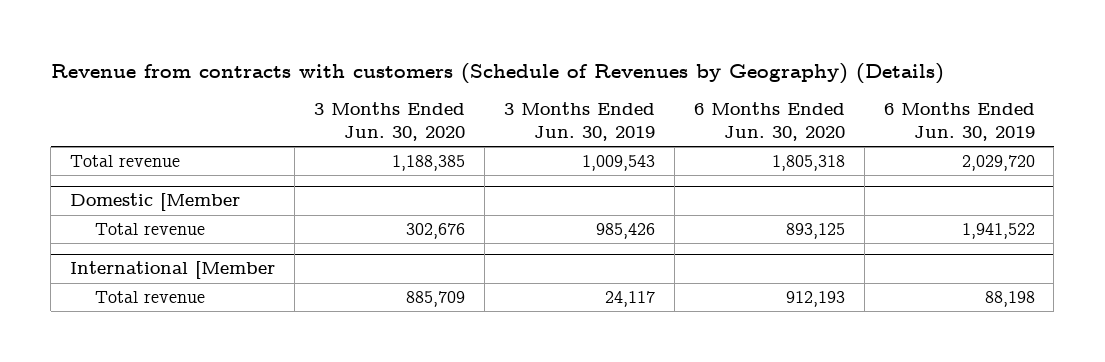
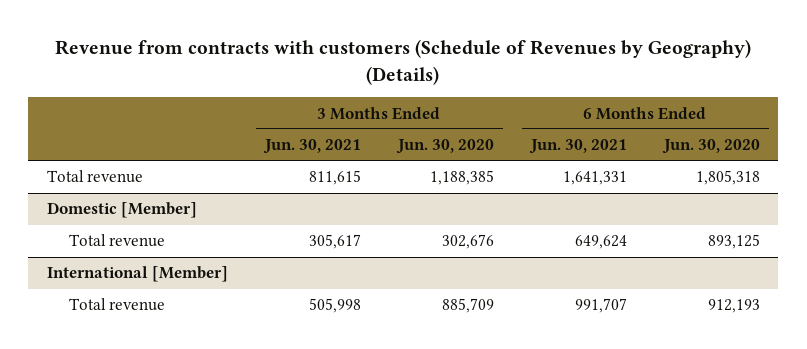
[503,102,655,142] 3 Months Ended Jun. 30, 2019 -> none
[883,102,1035,142] 6 Months Ended Jun. 30, 2019 -> none
none -> [262,139,361,155] Jun. 30, 2021
none -> [528,139,627,155] Jun. 30, 2021
[70,193,241,212] Domestic [Member -> [46,202,197,219] Domestic [Member]
[70,261,276,280] International [Member -> [46,266,228,283] International [Member]

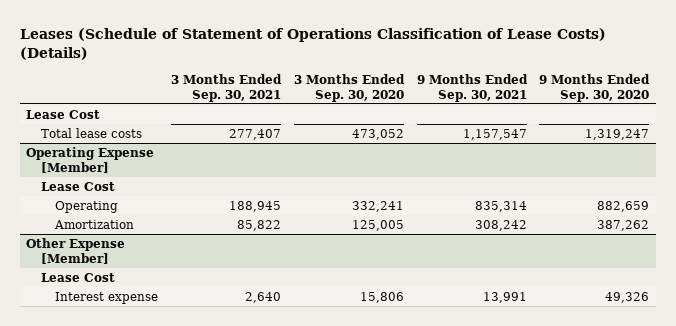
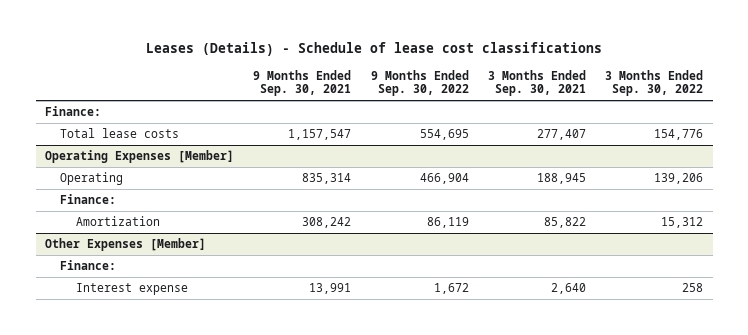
[19,27,606,60] Leases (Schedule of Statement of Operations Classification of Lease Costs) (Details) -> [146,42,603,57] Leases (Details) - Schedule of lease cost classifications
[293,73,405,102] 3 Months Ended Sep. 30, 2020 -> none
[539,73,651,102] 9 Months Ended Sep. 30, 2020 -> none
none -> [370,69,469,97] 9 Months Ended Sep. 30, 2022
none -> [605,69,704,97] 3 Months Ended Sep. 30, 2022
[26,109,101,119] Lease Cost -> none
none -> [45,106,102,117] Finance:
[40,181,115,191] Lease Cost -> none
[26,146,155,174] Operating Expense [Member] -> [45,150,235,164] Operating Expenses [Member]
none -> [60,194,117,205] Finance:
[40,272,115,282] Lease Cost -> none
[26,237,126,265] Other Expense [Member] -> [45,238,207,252] Other Expenses [Member]
none -> [60,260,117,271] Finance:

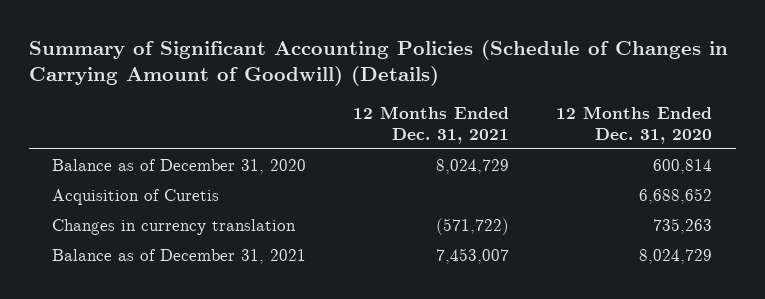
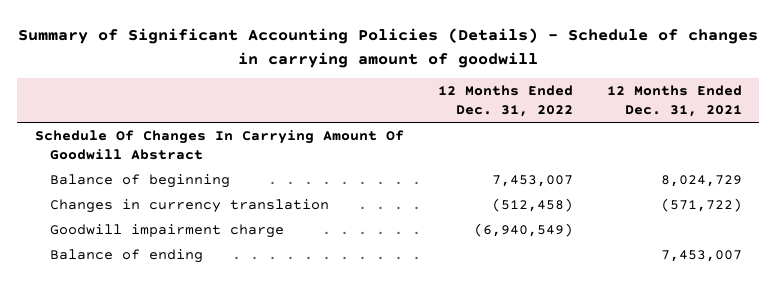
[28,39,728,87] Summary of Significant Accounting Policies (Schedule of Changes in Carrying Amount of Goodwill) (Details) -> [18,28,759,68] Summary of Significant Accounting Policies (Details) - Schedule of changes in carrying amount of goodwill
[556,105,713,144] 12 Months Ended Dec. 31, 2020 -> none
none -> [437,85,573,118] 12 Months Ended Dec. 31, 2022
[52,188,220,205] Acquisition of Curetis -> none
none -> [34,129,404,161] Schedule Of Changes In Carrying Amount Of Goodwill Abstract
[52,158,307,174] Balance as of December 31, 2020 -> [49,173,230,188] Balance of beginning
none -> [49,223,284,238] Goodwill impairment charge
[52,248,307,264] Balance as of December 31, 2021 -> [49,248,203,263] Balance of ending

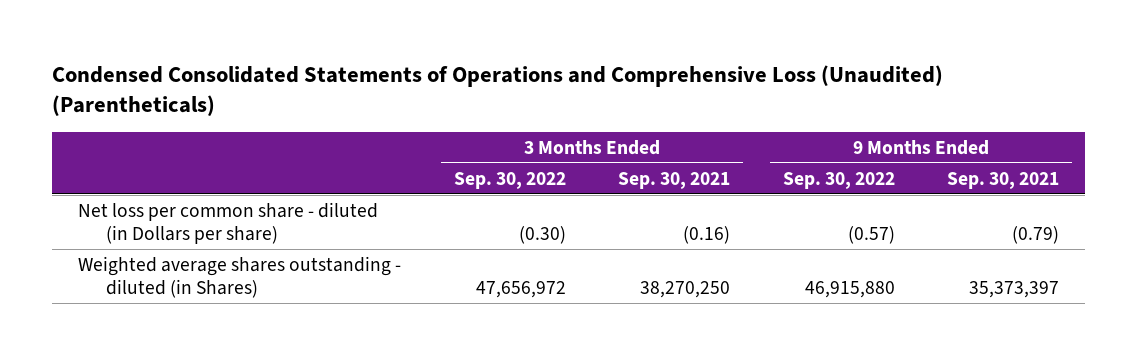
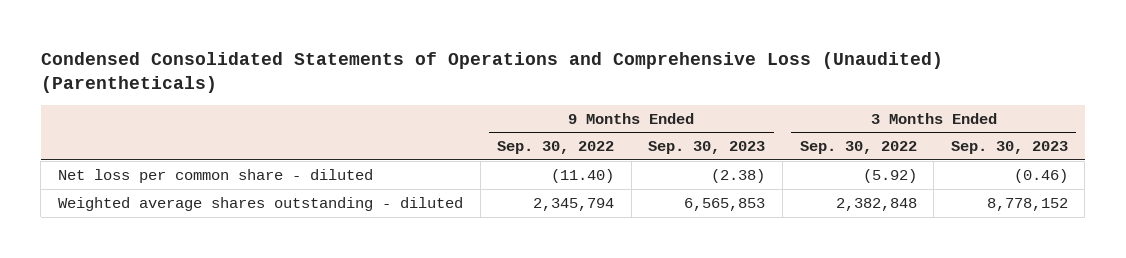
[618,171,731,189] Sep. 30, 2021 -> none
[947,171,1060,189] Sep. 30, 2021 -> none
none -> [648,141,766,155] Sep. 30, 2023
none -> [950,141,1068,155] Sep. 30, 2023
[78,201,379,244] Net loss per common share - diluted (in Dollars per share) -> [58,168,374,183] Net loss per common share - diluted
[518,225,566,244] (0.30) -> [862,168,917,183] (5.92)
[847,225,895,244] (0.57) -> [551,168,615,183] (11.40)
[78,255,402,298] Weighted average shares outstanding - diluted (in Shares) -> [58,196,464,211] Weighted average shares outstanding - diluted
[475,280,566,298] 47,656,972 -> [835,197,917,211] 2,382,848
[804,280,895,298] 46,915,880 -> [533,197,615,211] 2,345,794

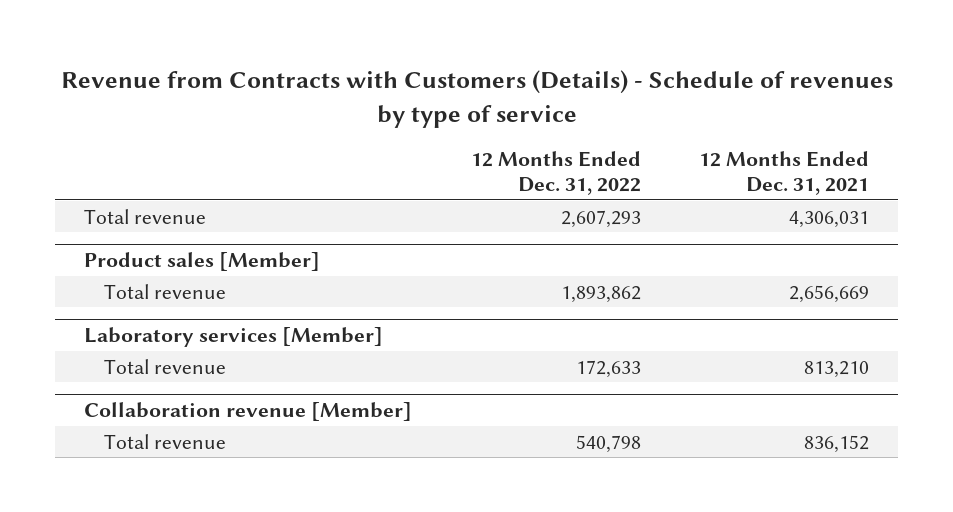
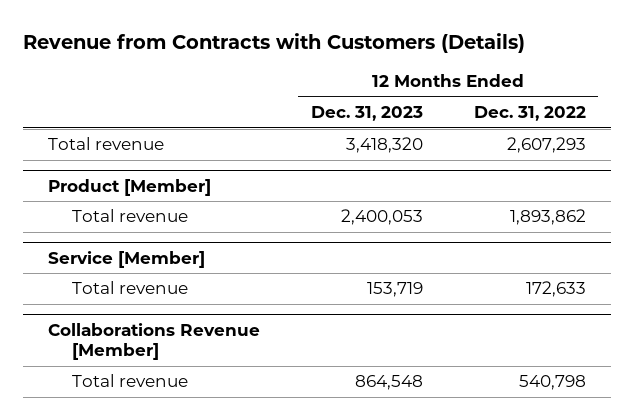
[60,70,893,128] Revenue from Contracts with Customers (Details) - Schedule of revenues by type of service -> [22,32,525,53] Revenue from Contracts with Customers (Details)
[698,151,869,196] 12 Months Ended Dec. 31, 2021 -> none
none -> [310,106,423,122] Dec. 31, 2023
[84,252,321,272] Product sales [Member] -> [48,178,212,196] Product [Member]
[84,327,384,348] Laboratory services [Member] -> [48,250,206,268] Service [Member]
[84,402,413,422] Collaboration revenue [Member] -> [48,322,261,361] Collaborations Revenue [Member]

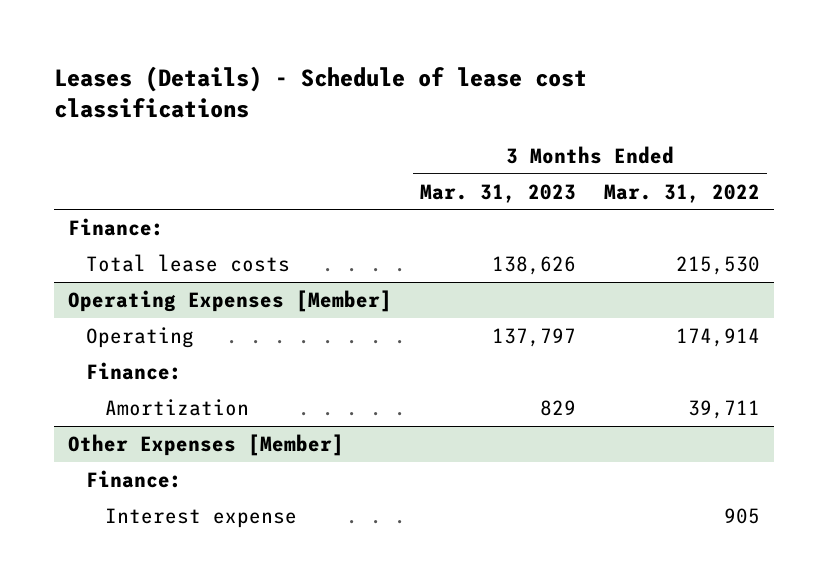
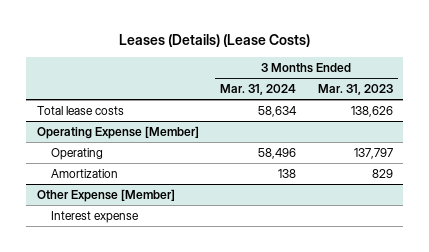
[53,65,587,119] Leases (Details) - Schedule of lease cost classifications -> [118,34,310,48] Leases (Details) (Lease Costs)
[604,183,761,203] Mar. 31, 2022 -> none
none -> [220,84,297,96] Mar. 31, 2024
[68,218,165,237] Finance: -> none
[68,290,393,313] Operating Expenses [Member] -> [36,125,199,139] Operating Expense [Member]
[86,362,183,381] Finance: -> none
[86,470,183,489] Finance: -> none
[68,434,345,457] Other Expenses [Member] -> [36,188,175,202] Other Expense [Member]

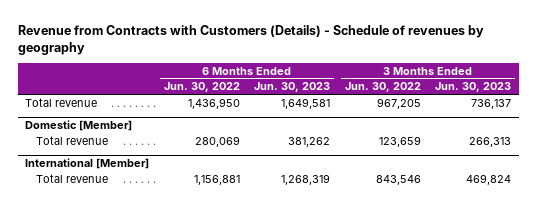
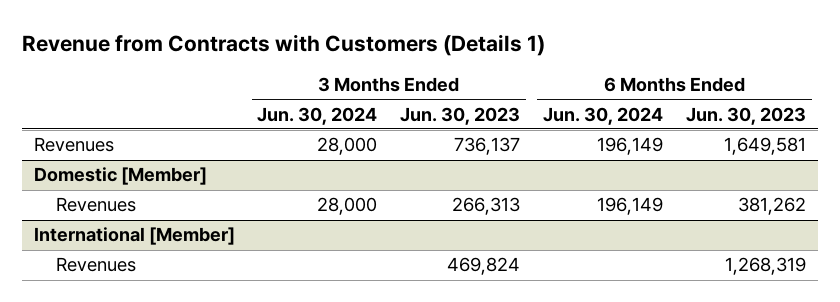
[17,24,484,55] Revenue from Contracts with Customers (Details) - Schedule of revenues by geography -> [22,33,546,56] Revenue from Contracts with Customers (Details 1)
[163,82,240,93] Jun. 30, 2022 -> none
[344,82,421,93] Jun. 30, 2022 -> none
none -> [257,106,378,125] Jun. 30, 2024
none -> [543,106,664,125] Jun. 30, 2024
[24,97,97,107] Total revenue -> [33,137,114,153] Revenues
[36,135,109,145] Total revenue -> [56,197,137,213] Revenues
[36,173,109,183] Total revenue -> [56,257,137,273] Revenues

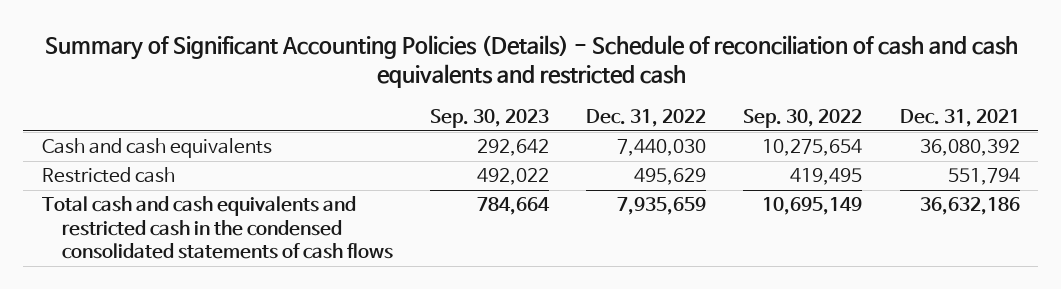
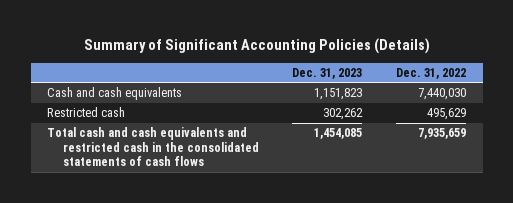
[44,34,1018,89] Summary of Significant Accounting Policies (Details) - Schedule of reconciliation of cash and cash equivalents and restricted cash -> [83,38,430,55] Summary of Significant Accounting Policies (Details)
[430,108,550,128] Sep. 30, 2023 -> none
[743,108,863,128] Sep. 30, 2022 -> none
[899,108,1020,127] Dec. 31, 2021 -> none
none -> [292,68,363,80] Dec. 31, 2023
[41,196,394,260] Total cash and cash equivalents and restricted cash in the condensed consolidated statements of cash flows -> [47,127,259,167] Total cash and cash equivalents and restricted cash in the consolidated statements of cash flows

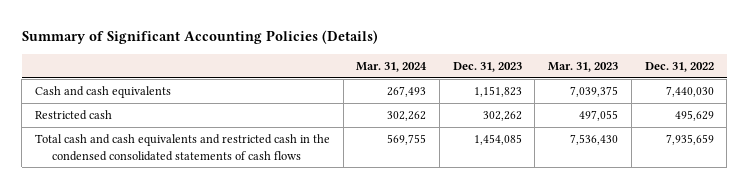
none -> [356,62,428,73] Mar. 31, 2024
none -> [548,62,619,73] Mar. 31, 2023
[47,127,259,167] Total cash and cash equivalents and restricted cash in the consolidated statements of cash flows -> [34,134,330,161] Total cash and cash equivalents and restricted cash in the condensed consolidated statements of cash flows

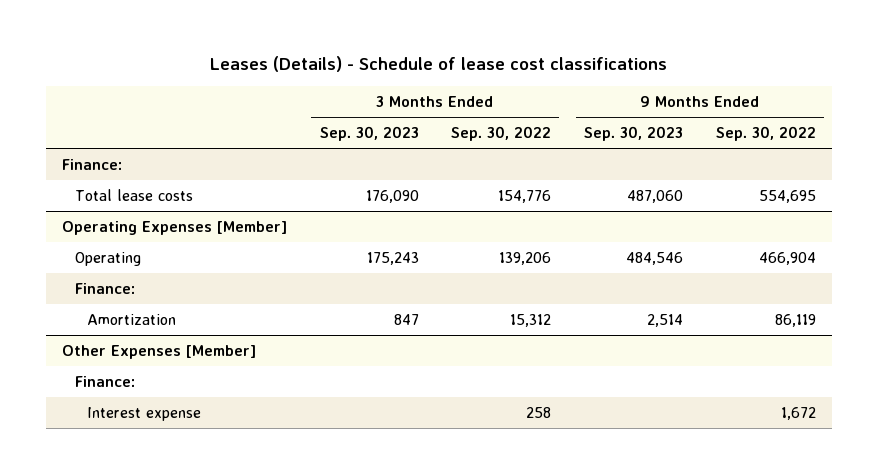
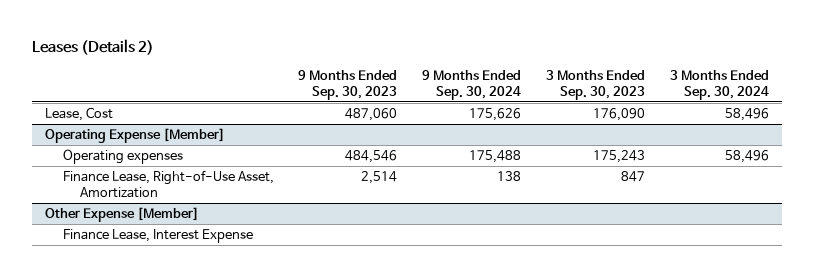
[209,56,667,73] Leases (Details) - Schedule of lease cost classifications -> [32,38,155,55] Leases (Details 2)
[451,126,552,142] Sep. 30, 2022 -> none
[715,126,816,142] Sep. 30, 2022 -> none
none -> [422,69,522,100] 9 Months Ended Sep. 30, 2024
none -> [670,69,770,100] 3 Months Ended Sep. 30, 2024
[61,158,122,170] Finance: -> none
[74,282,135,294] Finance: -> none
[74,375,135,387] Finance: -> none
[74,188,193,201] Total lease costs -> [44,107,113,122] Lease, Cost
[61,220,287,235] Operating Expenses [Member] -> [44,128,225,144] Operating Expense [Member]
[74,251,141,266] Operating -> [62,149,183,165] Operating expenses
[87,313,177,325] Amortization -> [62,170,274,199] Finance Lease, Right-of-Use Asset, Amortization
[61,344,256,359] Other Expenses [Member] -> [44,207,199,223] Other Expense [Member]
[87,406,202,421] Interest expense -> [62,229,253,244] Finance Lease, Interest Expense

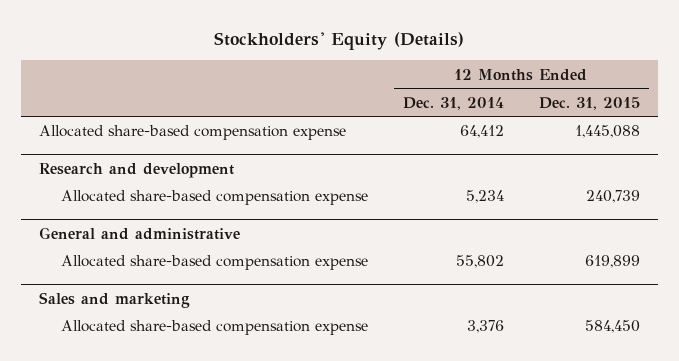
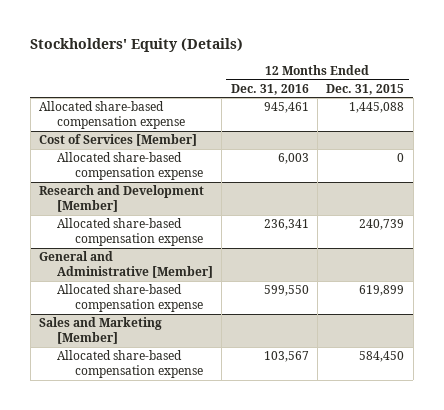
[402,96,504,110] Dec. 31, 2014 -> none
none -> [230,83,309,95] Dec. 31, 2016
none -> [39,134,198,147] Cost of Services [Member]
none -> [56,152,203,181] Allocated share-based compensation expense
[39,162,235,178] Research and development -> [39,185,205,213] Research and Development [Member]
[39,226,241,240] General and administrative -> [39,251,213,279] General and Administrative [Member]
[39,291,191,308] Sales and marketing -> [39,317,163,345] Sales and Marketing [Member]

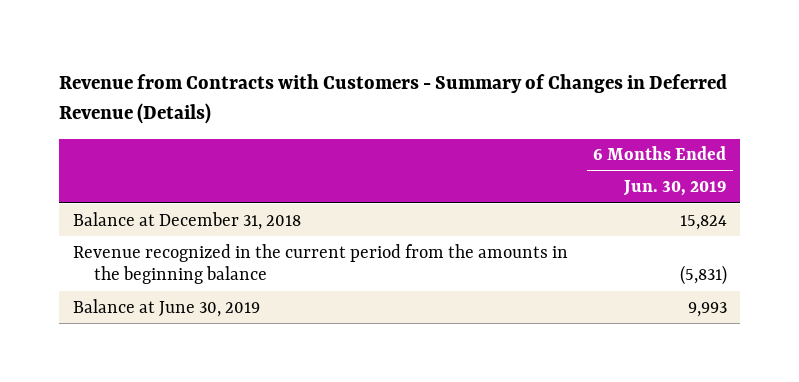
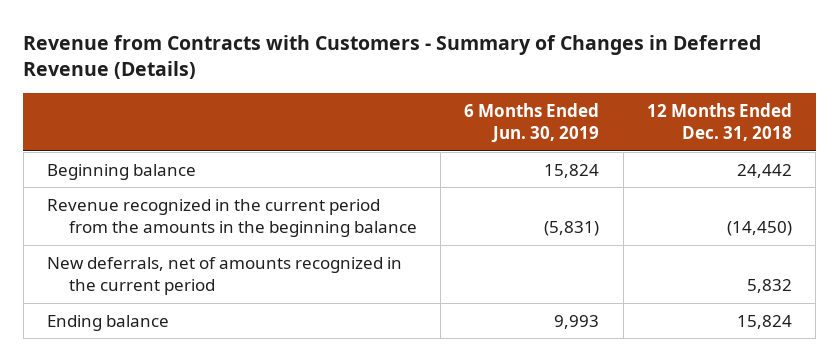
none -> [646,103,792,142] 12 Months Ended Dec. 31, 2018
[72,211,301,230] Balance at December 31, 2018 -> [46,163,196,180] Beginning balance
none -> [46,256,402,295] New deferrals, net of amounts recognized in the current period
[72,298,260,317] Balance at June 30, 2019 -> [46,314,169,331] Ending balance

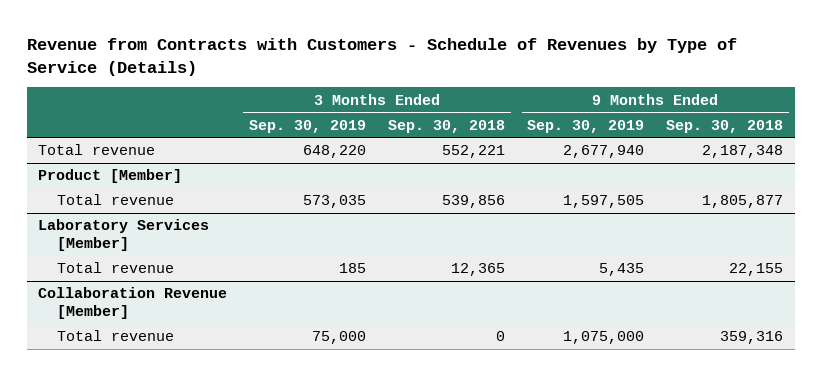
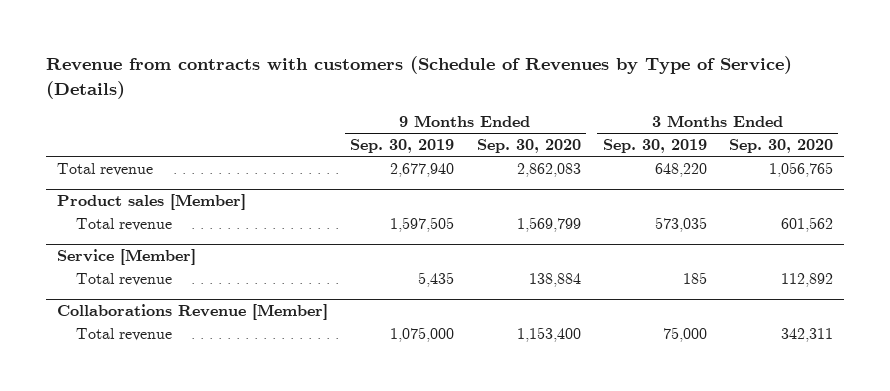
[26,37,737,76] Revenue from Contracts with Customers - Schedule of Revenues by Type of Service (Details) -> [46,56,793,99] Revenue from contracts with customers (Schedule of Revenues by Type of Service) (Details)
[388,119,506,133] Sep. 30, 2018 -> none
[666,119,784,133] Sep. 30, 2018 -> none
none -> [476,139,581,154] Sep. 30, 2020
none -> [728,139,833,154] Sep. 30, 2020
[37,169,182,184] Product [Member] -> [57,194,247,211] Product sales [Member]
[37,219,209,252] Laboratory Services [Member] -> none
none -> [57,249,197,266] Service [Member]
[37,287,227,320] Collaboration Revenue [Member] -> [57,304,329,321] Collaborations Revenue [Member]

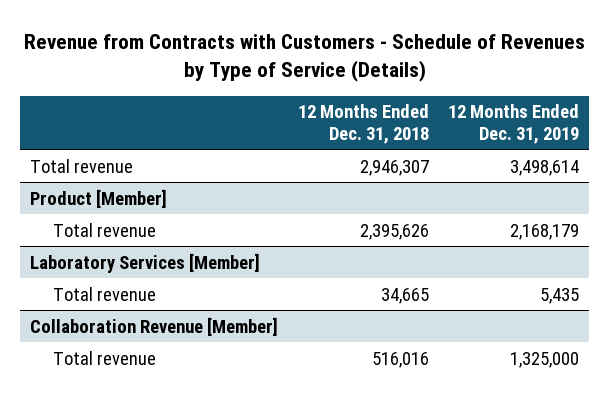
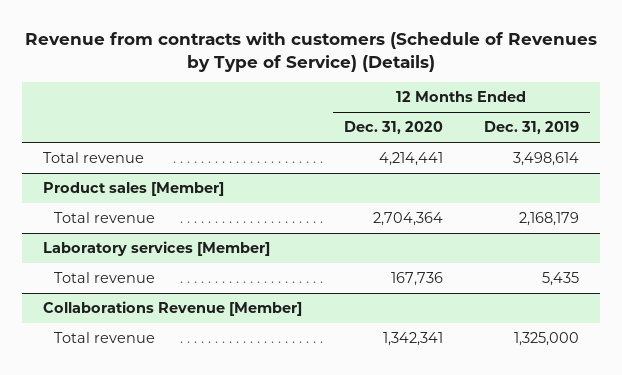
[23,33,585,83] Revenue from Contracts with Customers - Schedule of Revenues by Type of Service (Details) -> [25,31,598,72] Revenue from contracts with customers (Schedule of Revenues by Type of Service) (Details)
[297,104,429,144] 12 Months Ended Dec. 31, 2018 -> none
none -> [343,121,443,135] Dec. 31, 2020
[30,188,168,208] Product [Member] -> [42,182,224,197] Product sales [Member]
[30,252,261,273] Laboratory Services [Member] -> [42,241,270,257] Laboratory services [Member]
[30,316,279,336] Collaboration Revenue [Member] -> [42,301,302,317] Collaborations Revenue [Member]

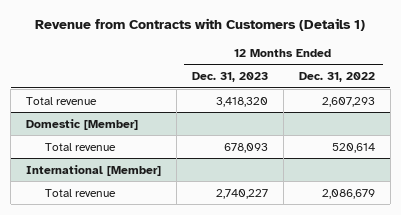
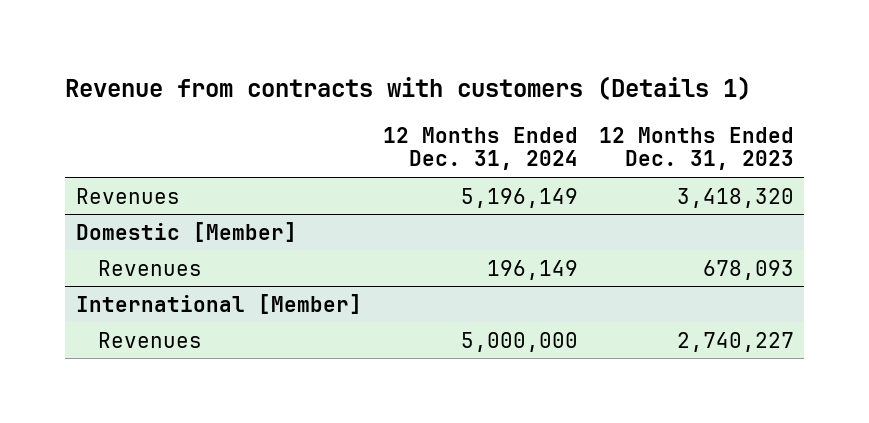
[35,18,366,32] Revenue from Contracts with Customers (Details 1) -> [65,76,752,101] Revenue from contracts with customers (Details 1)
[298,72,375,83] Dec. 31, 2022 -> none
none -> [382,126,578,171] 12 Months Ended Dec. 31, 2024
[26,96,98,105] Total revenue -> [75,187,180,204] Revenues
[44,142,116,151] Total revenue -> [98,259,203,276] Revenues
[44,188,116,197] Total revenue -> [98,331,203,348] Revenues

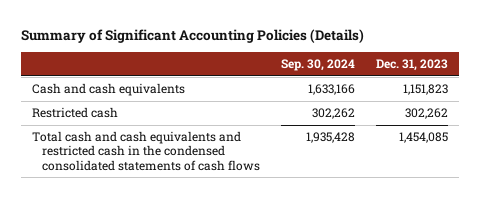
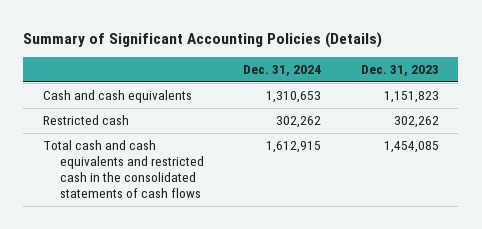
[281,58,356,71] Sep. 30, 2024 -> none
none -> [243,65,322,77] Dec. 31, 2024
[31,131,261,171] Total cash and cash equivalents and restricted cash in the condensed consolidated statements of cash flows -> [42,140,205,199] Total cash and cash equivalents and restricted cash in the consolidated statements of cash flows

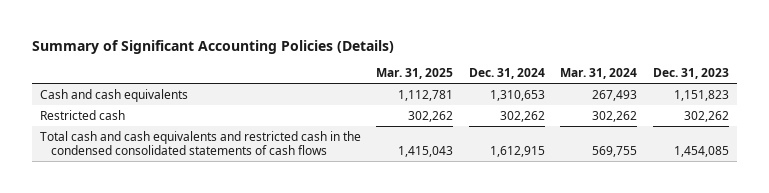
none -> [376,68,454,80] Mar. 31, 2025
none -> [560,68,638,80] Mar. 31, 2024
[42,140,205,199] Total cash and cash equivalents and restricted cash in the consolidated statements of cash flows -> [39,130,361,156] Total cash and cash equivalents and restricted cash in the condensed consolidated statements of cash flows

